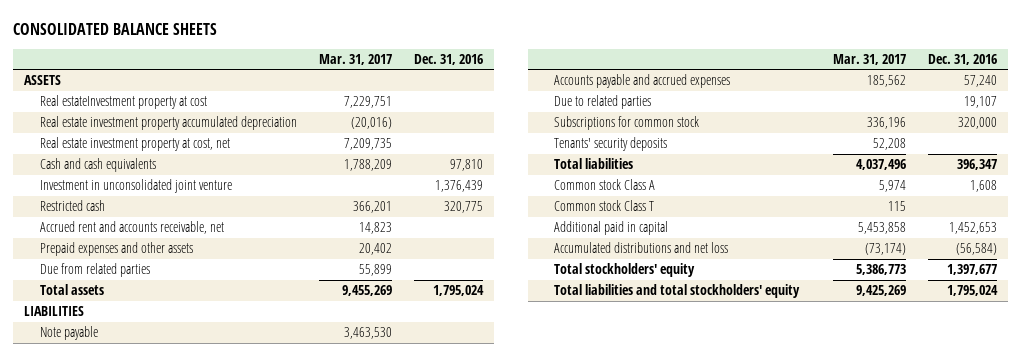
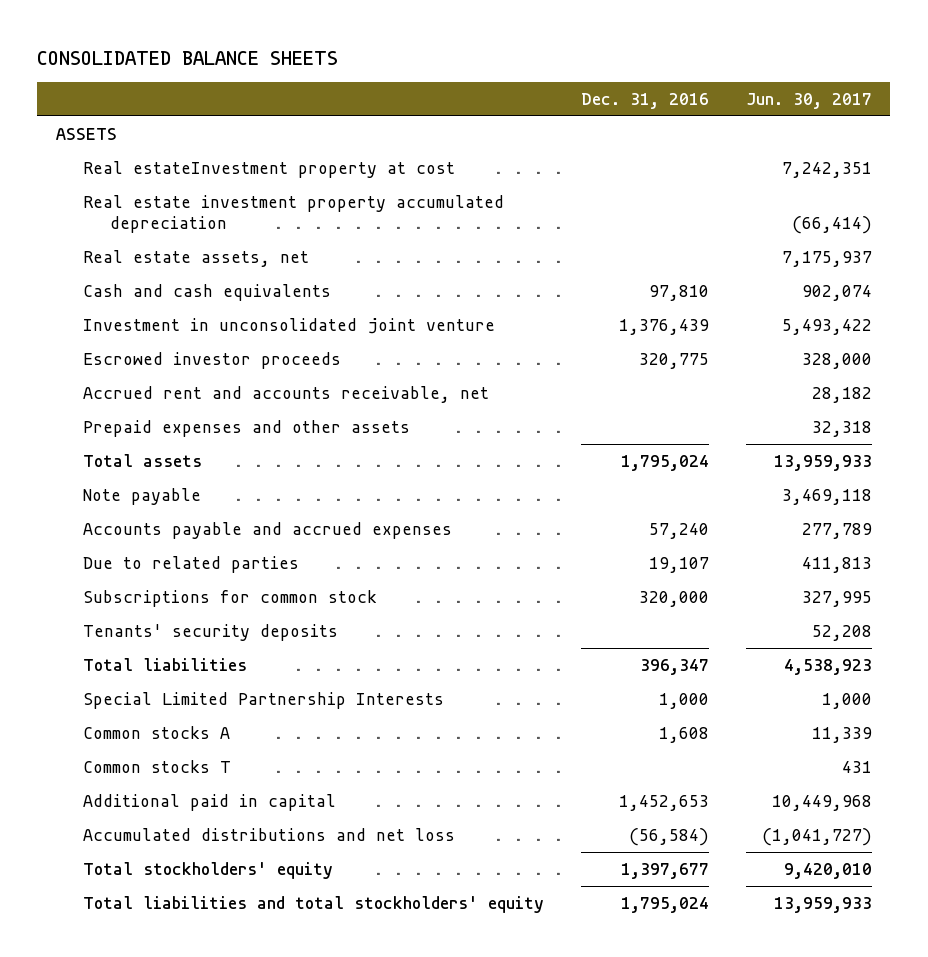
[318,53,392,65] Mar. 31, 2017 -> none
none -> [745,92,872,109] Jun. 30, 2017
[39,137,230,152] Real estate investment property at cost, net -> none
none -> [83,249,310,267] Real estate assets, net
[39,200,105,212] Restricted cash -> [83,351,342,369] Escrowed investor proceeds
[39,263,150,278] Due from related parties -> none
[24,306,85,317] LIABILITIES -> none
none -> [83,691,445,709] Special Limited Partnership Interests
[554,179,656,191] Common stock Class A -> [83,725,231,739] Common stocks A
[554,200,655,212] Common stock Class T -> [83,759,232,773] Common stocks T

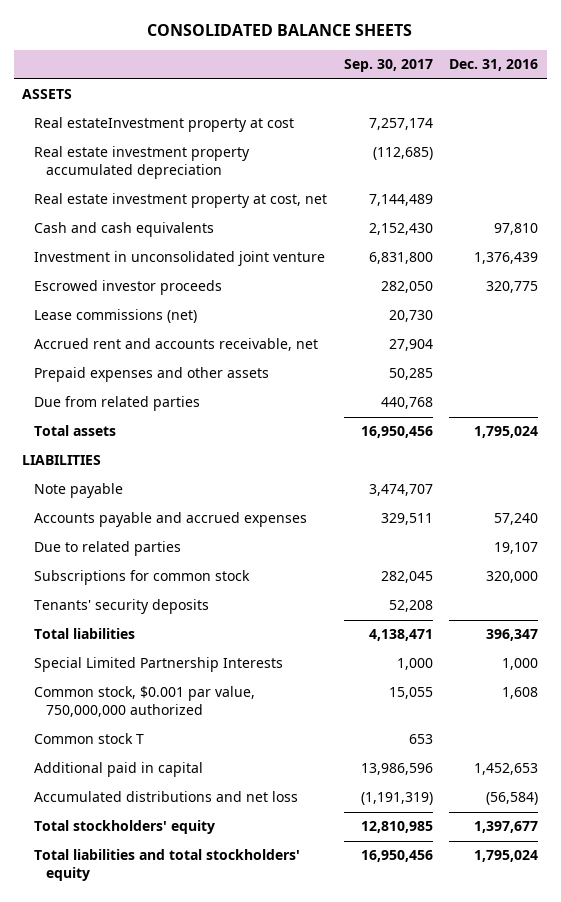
[745,92,872,109] Jun. 30, 2017 -> none
none -> [343,59,433,73] Sep. 30, 2017
[83,249,310,267] Real estate assets, net -> none
none -> [34,193,328,209] Real estate investment property at cost, net
none -> [34,309,198,324] Lease commissions (net)
none -> [34,396,201,412] Due from related parties
none -> [22,455,102,466] LIABILITIES
[83,725,231,739] Common stocks A -> [34,686,256,718] Common stock, $0.001 par value, 750,000,000 authorized
[83,759,232,773] Common stocks T -> [34,733,145,745] Common stock T

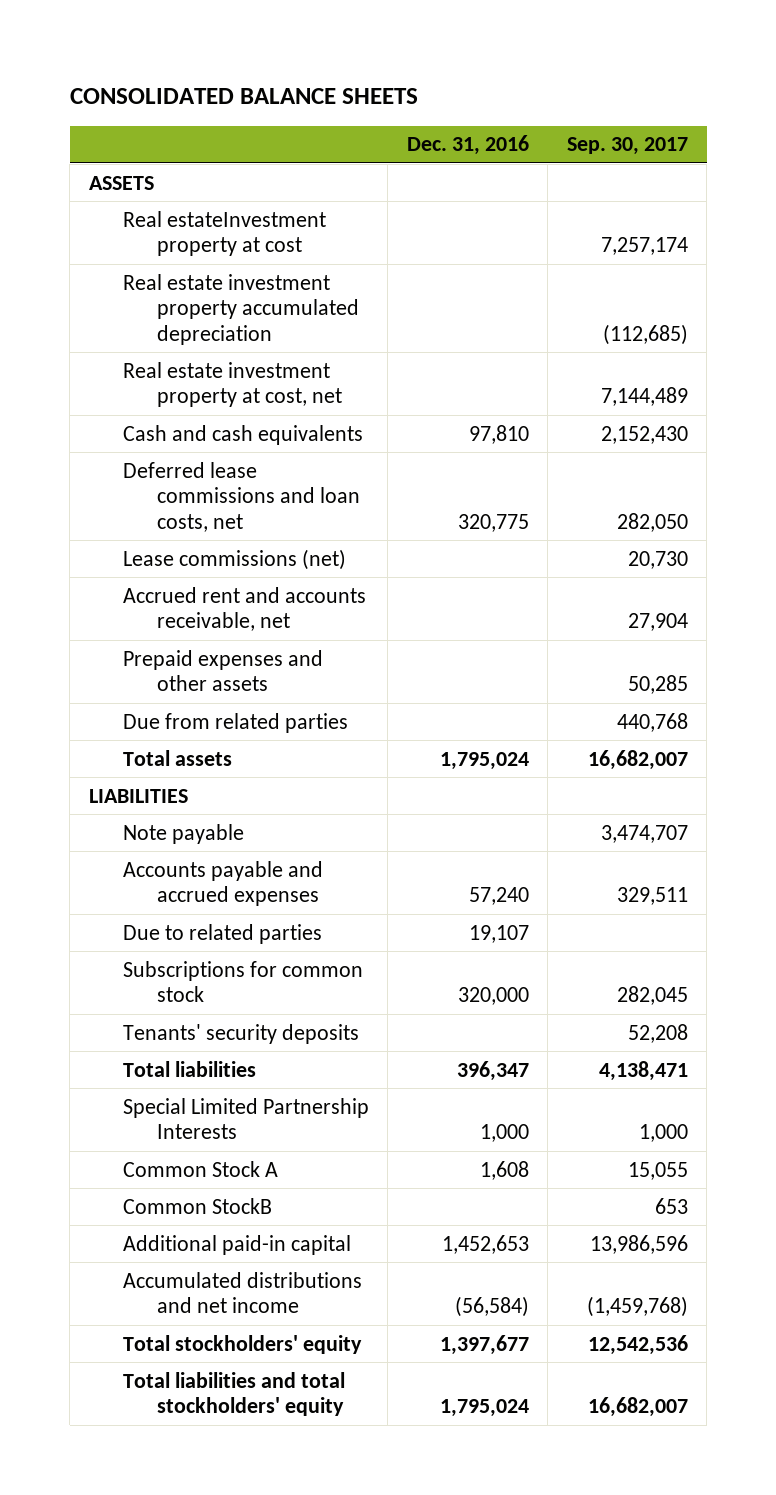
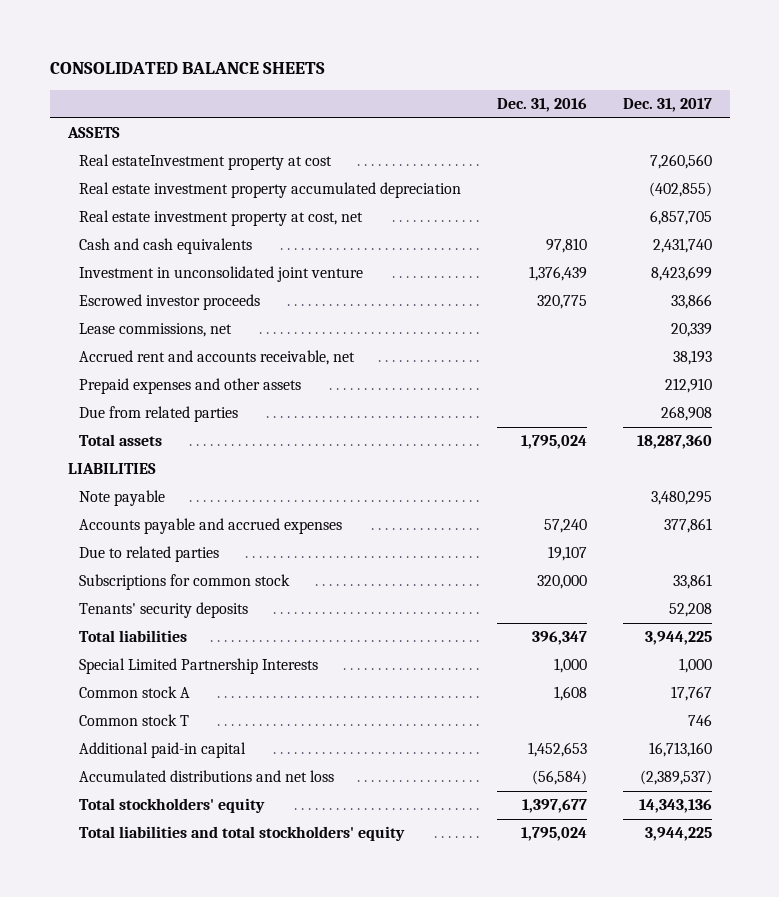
[566,137,688,156] Sep. 30, 2017 -> none
none -> [622,98,712,113] Dec. 31, 2017
none -> [79,266,364,283] Investment in unconsolidated joint venture
[122,461,360,532] Deferred lease commissions and loan costs, net -> [79,294,261,311] Escrowed investor proceeds
[122,548,346,570] Lease commissions (net) -> [79,323,233,338] Lease commissions, net
[122,1197,272,1214] Common StockB -> none
[122,1160,278,1177] Common Stock A -> [79,686,191,699] Common stock A
none -> [79,714,190,727] Common stock T
[122,1271,362,1314] Accumulated distributions and net income -> [79,770,335,783] Accumulated distributions and net loss

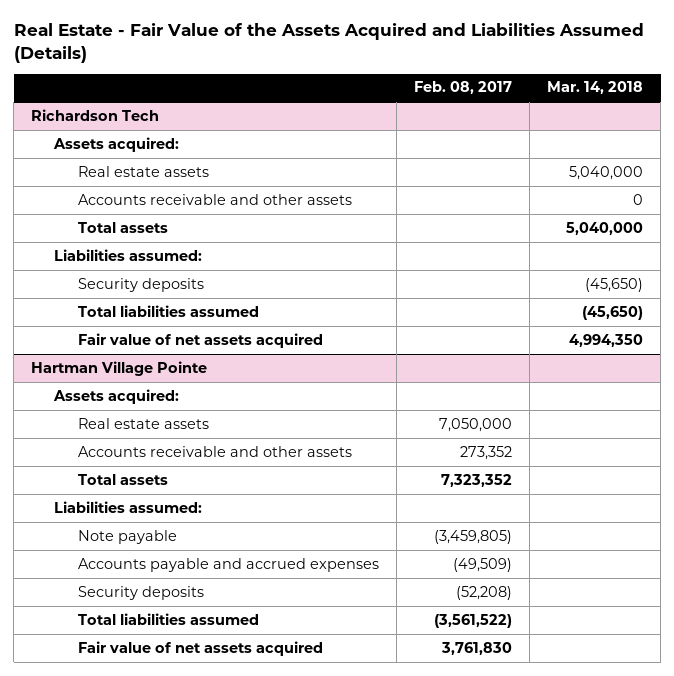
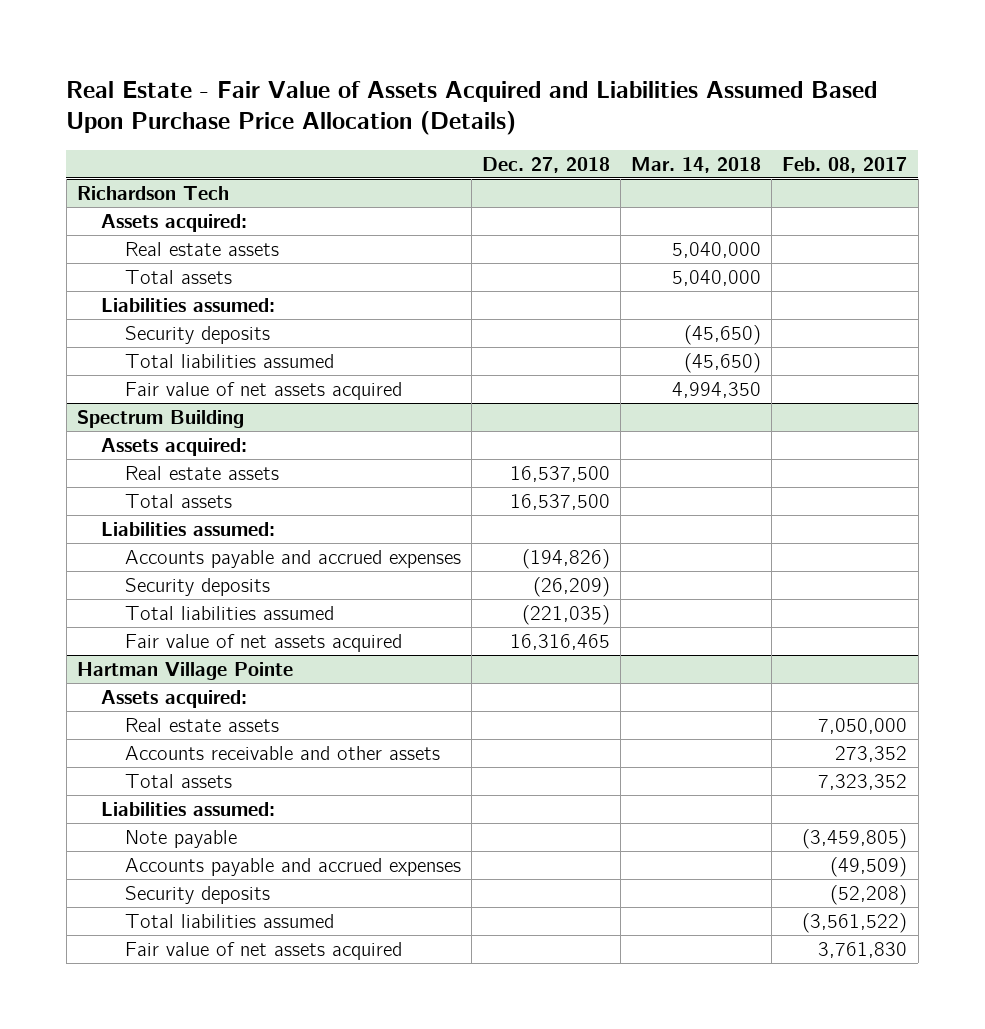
[13,23,644,63] Real Estate - Fair Value of the Assets Acquired and Liabilities Assumed (Details) -> [66,80,878,136] Real Estate - Fair Value of Assets Acquired and Liabilities Assumed Based Upon Purchase Price Allocation (Details)
none -> [481,156,610,173] Dec. 27, 2018
[77,193,352,205] Accounts receivable and other assets -> none
none -> [77,410,245,429] Spectrum Building
none -> [100,438,247,457] Assets acquired:
none -> [124,466,279,481] Real estate assets
none -> [124,494,232,509] Total assets
none -> [100,522,275,537] Liabilities assumed:
none -> [124,550,461,569] Accounts payable and accrued expenses
none -> [124,578,270,597] Security deposits
none -> [124,606,334,621] Total liabilities assumed
none -> [124,634,402,653] Fair value of net assets acquired

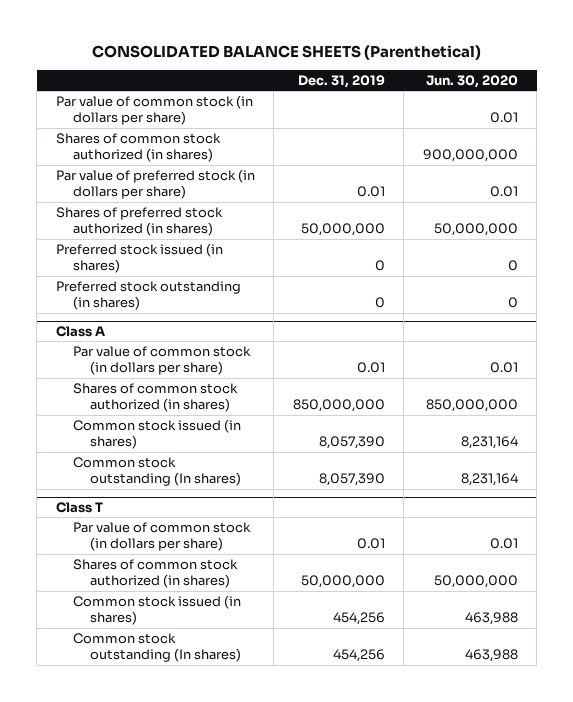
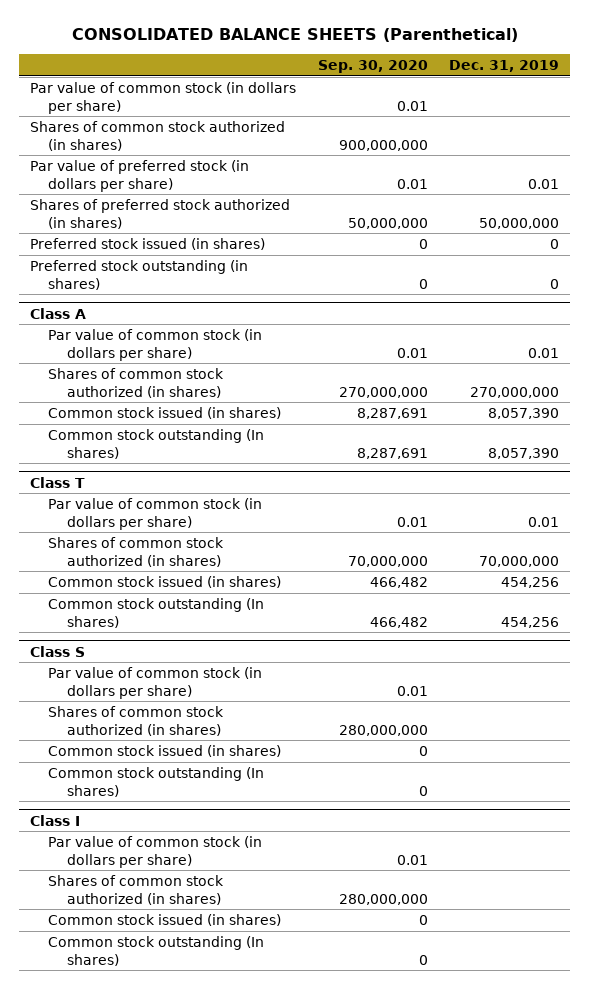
[425,74,518,88] Jun. 30, 2020 -> none
none -> [317,59,428,73] Sep. 30, 2020
[292,399,385,413] 850,000,000 -> [470,386,560,398] 270,000,000
[300,575,385,589] 50,000,000 -> [479,555,560,567] 70,000,000
none -> [29,645,85,657] Class S
none -> [48,666,263,699] Par value of common stock (in dollars per share)
none -> [48,705,225,736] Shares of common stock authorized (in shares)
none -> [48,744,282,757] Common stock issued (in shares)
none -> [48,766,265,797] Common stock outstanding (In shares)
none -> [29,814,80,826] Class I
none -> [48,835,263,868] Par value of common stock (in dollars per share)
none -> [48,874,225,905] Shares of common stock authorized (in shares)
none -> [48,913,282,926] Common stock issued (in shares)
none -> [48,935,265,966] Common stock outstanding (In shares)

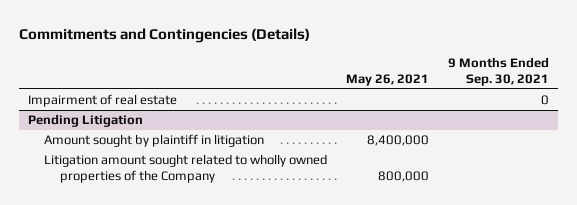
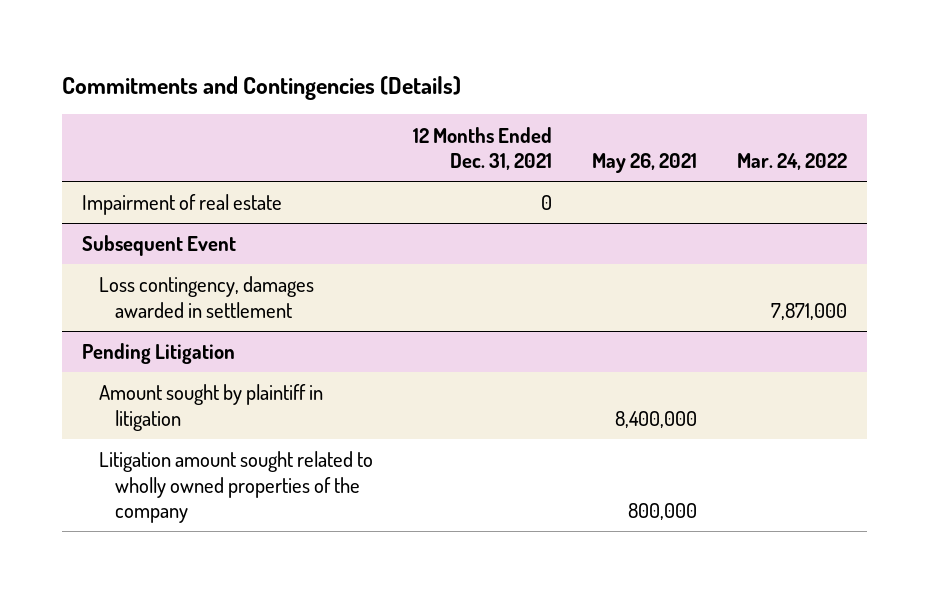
[447,56,549,86] 9 Months Ended Sep. 30, 2021 -> none
none -> [412,126,552,171] 12 Months Ended Dec. 31, 2021
none -> [736,153,847,171] Mar. 24, 2022
none -> [82,235,237,257] Subsequent Event
none -> [98,276,314,318] Loss contingency, damages awarded in settlement
[44,154,328,184] Litigation amount sought related to wholly owned properties of the Company -> [98,451,373,524] Litigation amount sought related to wholly owned properties of the company

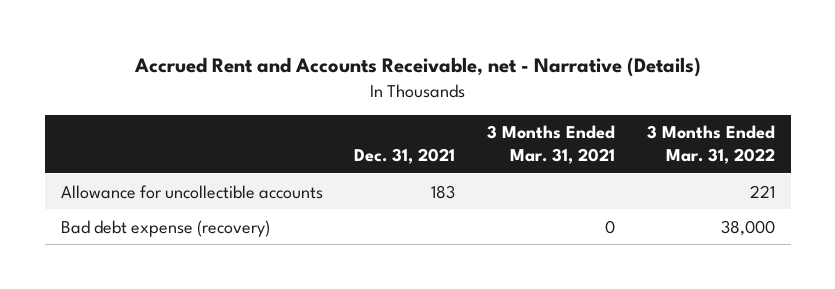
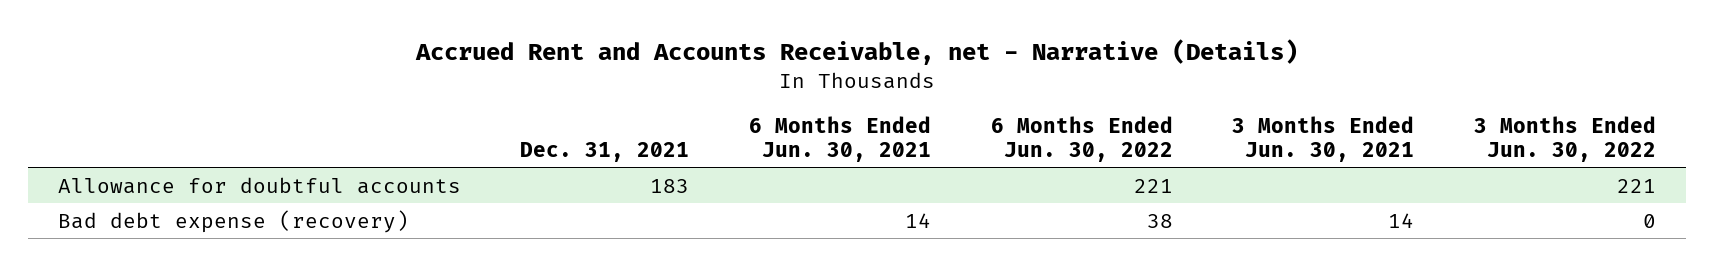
[487,125,616,164] 3 Months Ended Mar. 31, 2021 -> none
[646,125,775,164] 3 Months Ended Mar. 31, 2022 -> none
none -> [749,115,932,162] 6 Months Ended Jun. 30, 2021
none -> [990,115,1173,162] 6 Months Ended Jun. 30, 2022
none -> [1232,115,1415,162] 3 Months Ended Jun. 30, 2021
none -> [1474,115,1657,162] 3 Months Ended Jun. 30, 2022
[60,184,323,199] Allowance for uncollectible accounts -> [57,176,461,194] Allowance for doubtful accounts

